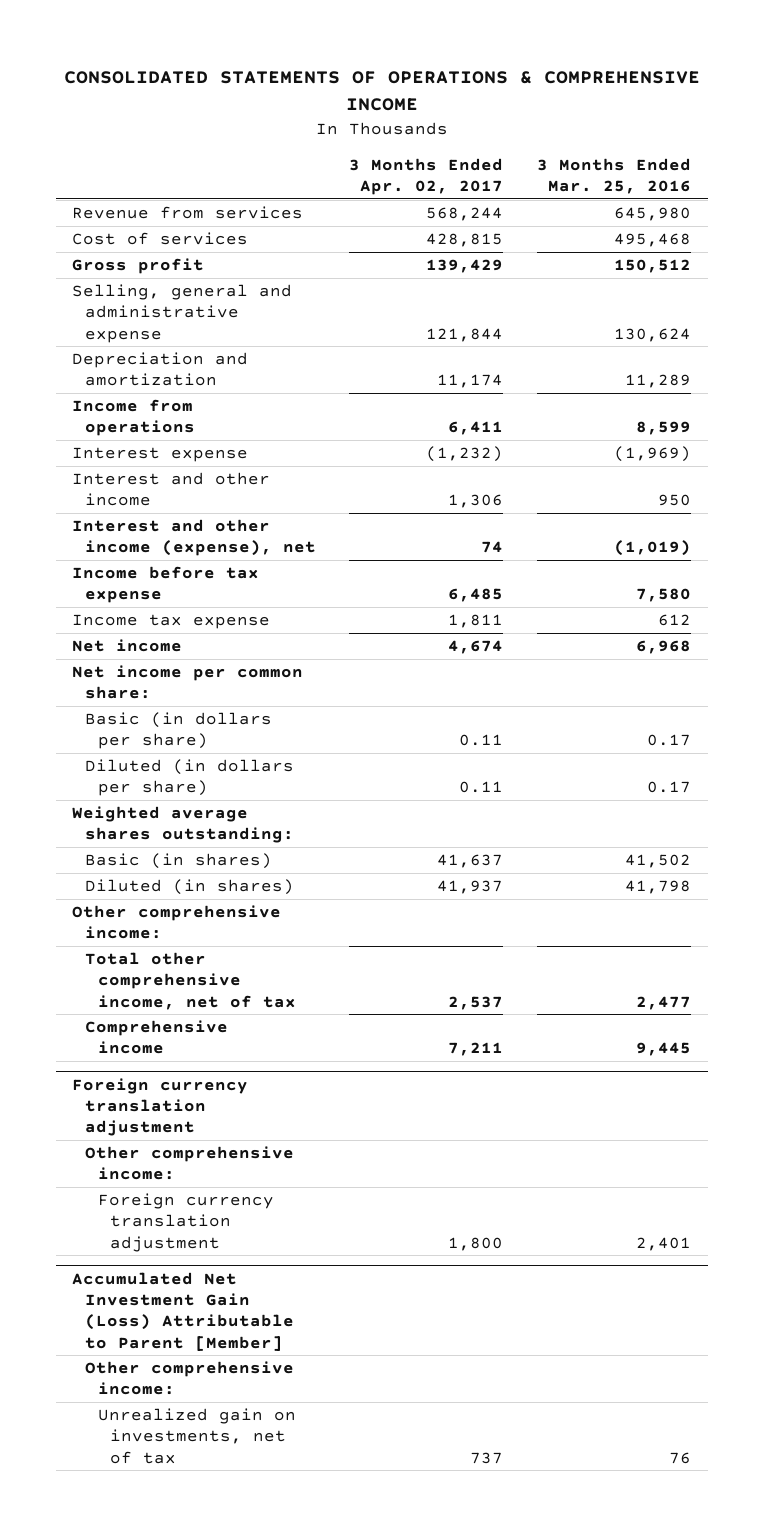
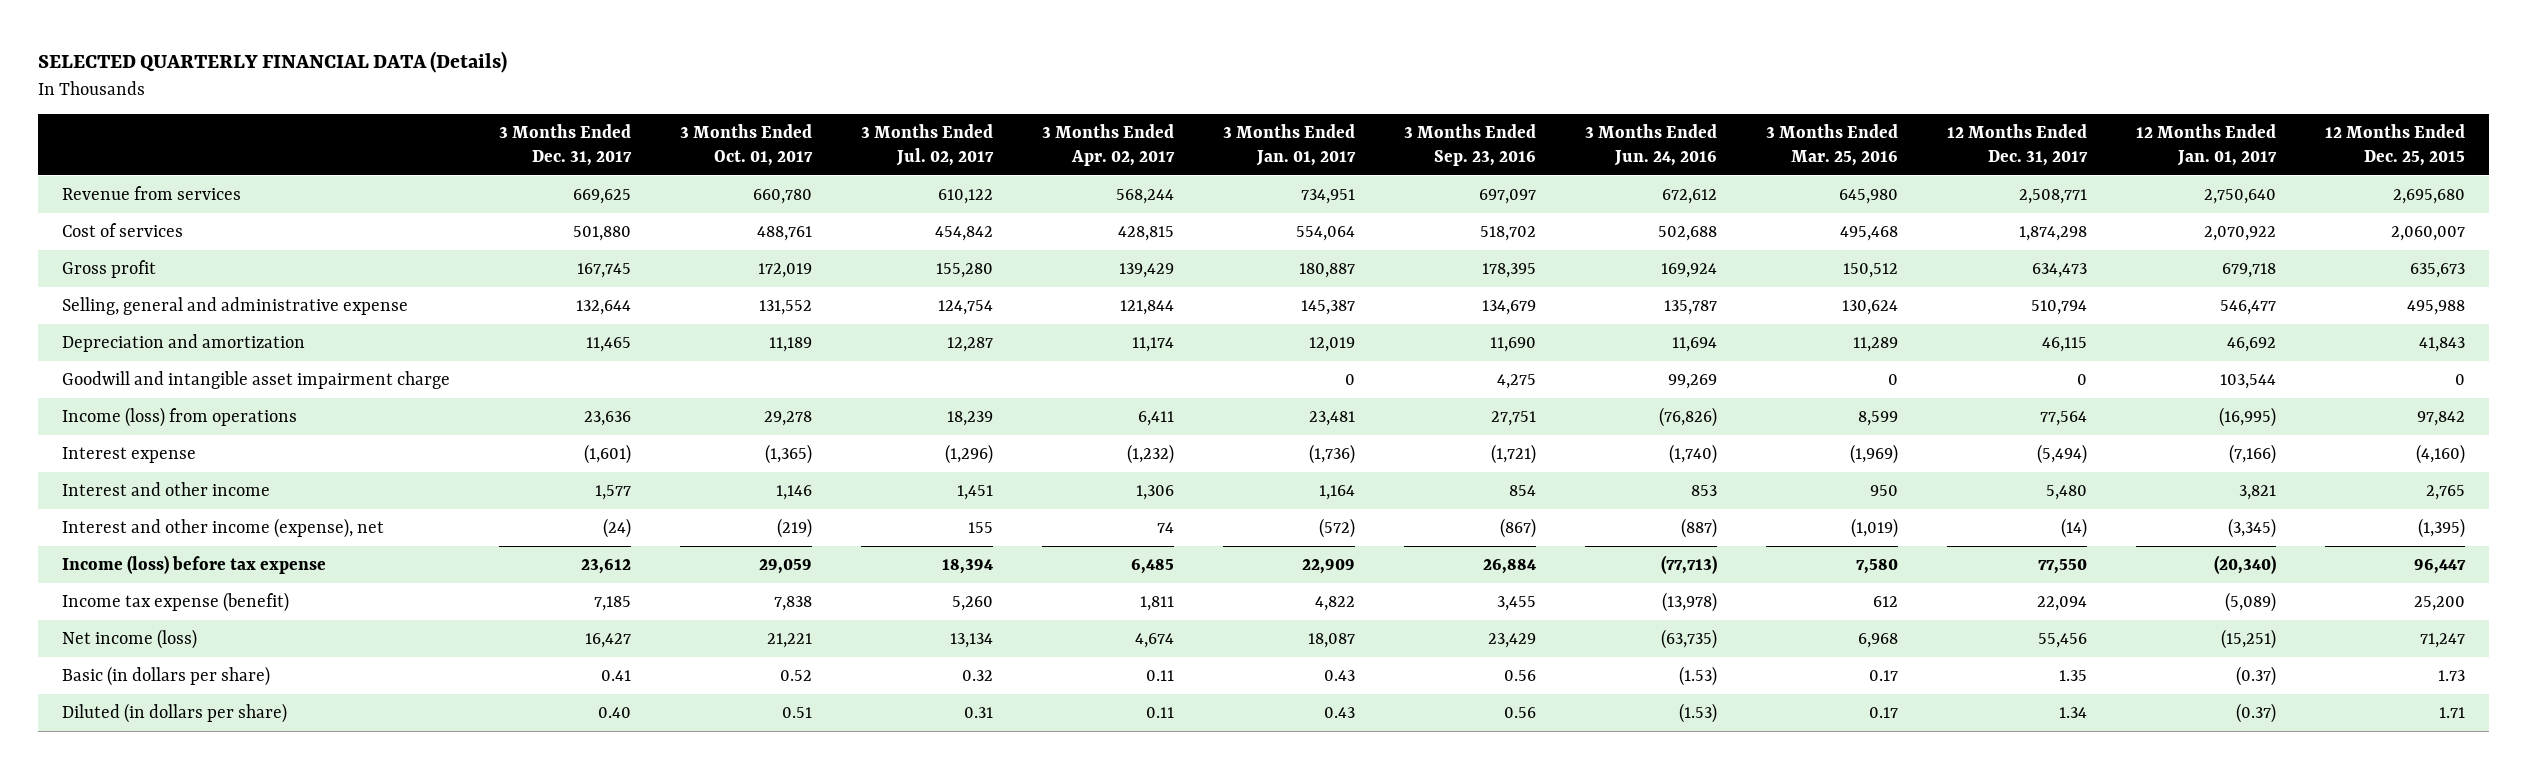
[63,70,700,112] CONSOLIDATED STATEMENTS OF OPERATIONS & COMPREHENSIVE INCOME -> [37,51,507,74] SELECTED QUARTERLY FINANCIAL DATA (Details)
none -> [499,124,633,166] 3 Months Ended Dec. 31, 2017
none -> [680,124,814,166] 3 Months Ended Oct. 01, 2017
none -> [861,124,995,166] 3 Months Ended Jul. 02, 2017
none -> [1222,124,1356,166] 3 Months Ended Jan. 01, 2017
none -> [1403,124,1536,166] 3 Months Ended Sep. 23, 2016
none -> [1584,124,1717,166] 3 Months Ended Jun. 24, 2016
none -> [1946,124,2088,166] 12 Months Ended Dec. 31, 2017
none -> [2135,124,2277,166] 12 Months Ended Jan. 01, 2017
none -> [2324,124,2465,166] 12 Months Ended Dec. 25, 2015
none -> [62,371,451,390] Goodwill and intangible asset impairment charge
[72,399,196,437] Income from operations -> [62,407,298,428] Income (loss) from operations
[72,665,304,700] Net income per common share: -> none
[72,566,260,604] Income before tax expense -> [62,555,327,575] Income (loss) before tax expense
[72,614,271,630] Income tax expense -> [62,592,290,613] Income tax expense (benefit)
[72,639,183,653] Net income -> [62,629,198,650] Net income (loss)
[72,806,295,844] Weighted average shares outstanding: -> none
[85,853,273,870] Basic (in shares) -> none
[85,879,295,896] Diluted (in shares) -> none
[72,905,282,940] Other comprehensive income: -> none
[85,952,296,1010] Total other comprehensive income, net of tax -> none
[85,1020,229,1055] Comprehensive income -> none
[72,1077,249,1137] Foreign currency translation adjustment -> none
[85,1146,295,1181] Other comprehensive income: -> none
[97,1193,274,1252] Foreign currency translation adjustment -> none
[72,1271,295,1351] Accumulated Net Investment Gain (Loss) Attributable to Parent [Member] -> none
[85,1361,295,1396] Other comprehensive income: -> none
[97,1408,296,1464] Unrealized gain on investments, net of tax -> none

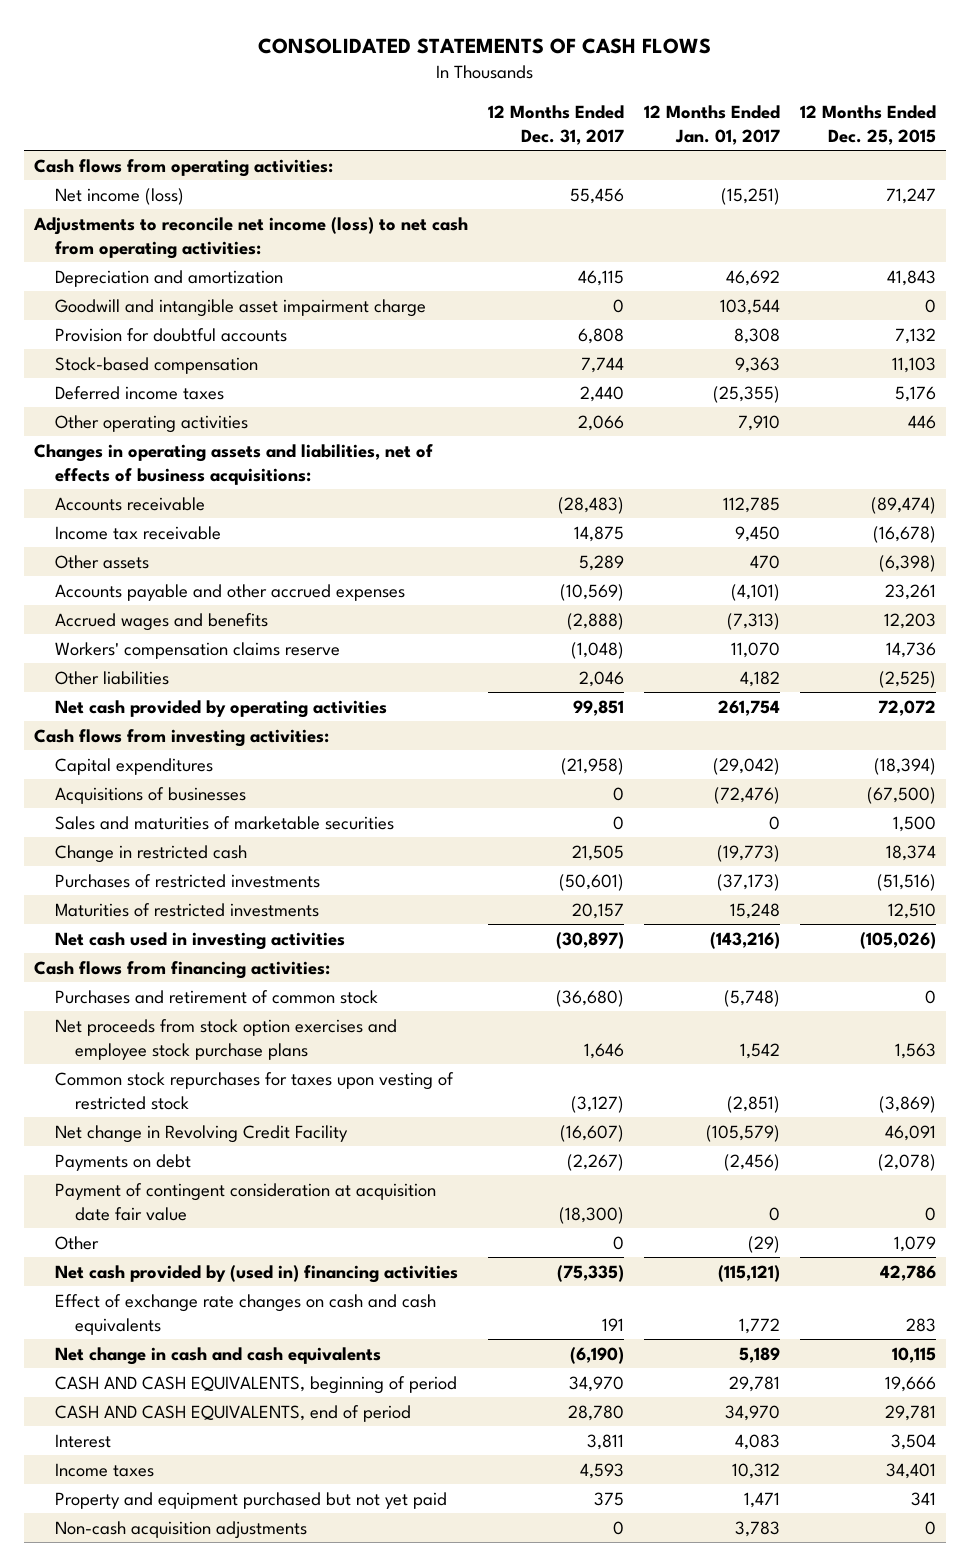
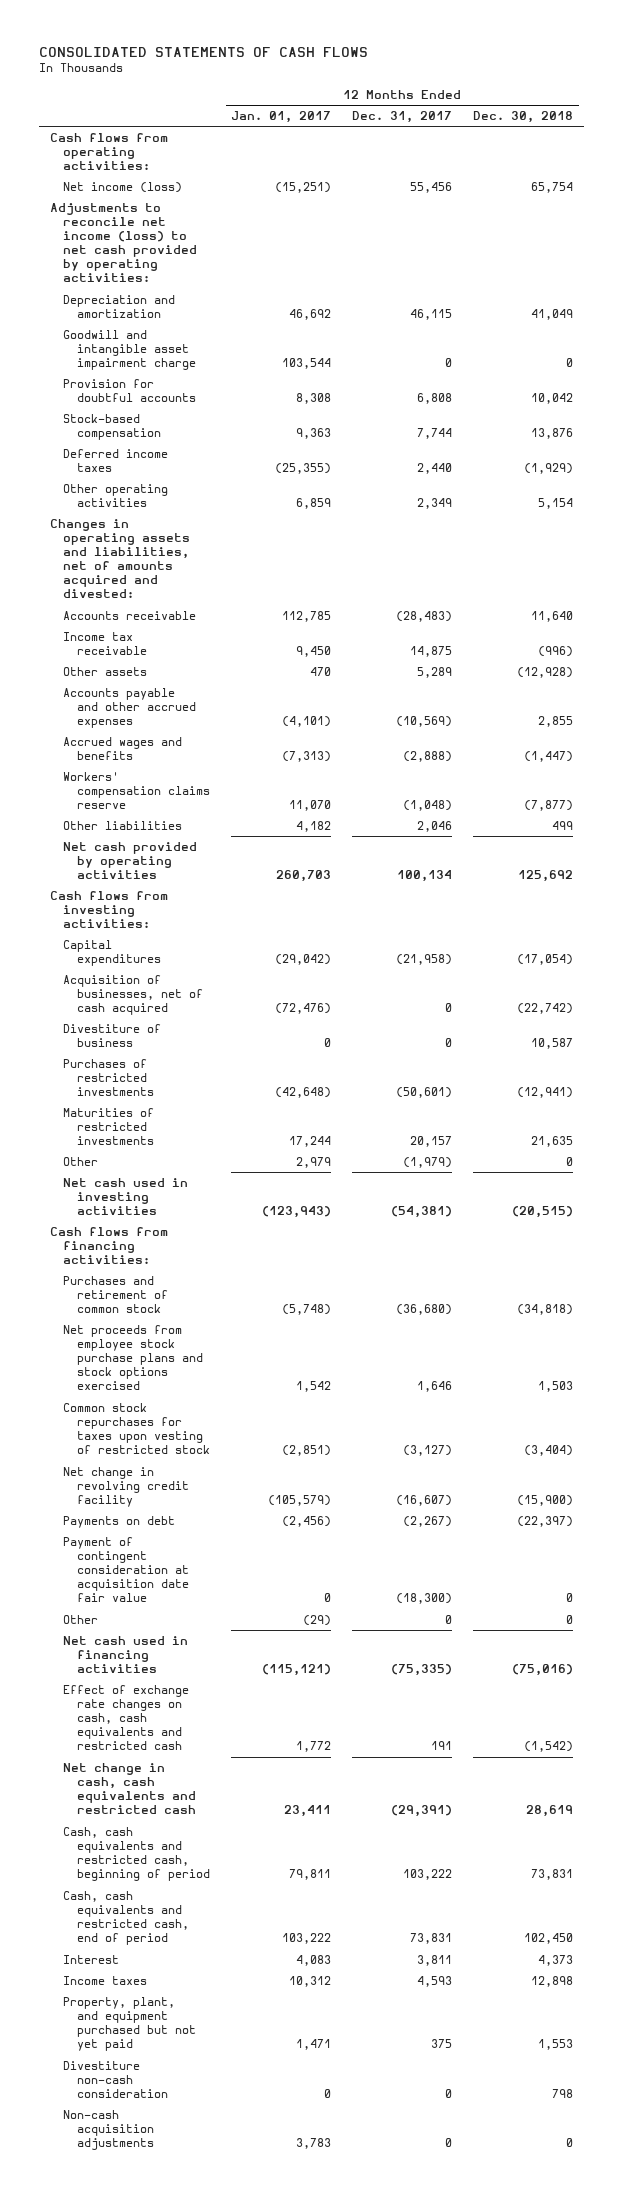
[799,104,936,145] 12 Months Ended Dec. 25, 2015 -> none
none -> [473,111,574,124] Dec. 30, 2018
[33,216,469,259] Adjustments to reconcile net income (loss) to net cash from operating activities: -> [49,203,198,283] Adjustments to reconcile net income (loss) to net cash provided by operating activities:
[578,414,625,431] 2,066 -> [417,498,453,510] 2,349
[738,414,781,431] 7,910 -> [295,498,331,510] 6,859
[34,443,434,485] Changes in operating assets and liabilities, net of effects of business acquisitions: -> [49,519,191,599] Changes in operating assets and liabilities, net of amounts acquired and divested:
[573,699,625,716] 99,851 -> [397,870,453,883] 100,134
[718,699,781,716] 261,754 -> [275,870,331,883] 260,703
[54,815,394,830] Sales and maturities of marketable securities -> none
[54,844,247,863] Change in restricted cash -> none
[54,786,246,804] Acquisitions of businesses -> [63,975,203,1016] Acquisition of businesses, net of cash acquired
none -> [63,1024,162,1048] Divestiture of business
[717,873,781,891] (37,173) -> [274,1087,331,1099] (42,648)
[730,902,781,919] 15,248 -> [288,1136,331,1148] 17,244
none -> [63,1157,99,1167] Other
[556,931,625,949] (30,897) -> [391,1206,453,1219] (54,381)
[710,931,781,949] (143,216) -> [261,1206,331,1219] (123,943)
[54,1018,397,1060] Net proceeds from stock option exercises and employee stock purchase plans -> [63,1325,203,1391] Net proceeds from employee stock purchase plans and stock options exercised
[54,1124,348,1143] Net change in Revolving Credit Facility -> [63,1467,189,1508] Net change in revolving credit facility
[54,1264,458,1283] Net cash provided by (used in) financing activities -> [63,1636,189,1674] Net cash used in financing activities
[54,1293,436,1335] Effect of exchange rate changes on cash and cash equivalents -> [63,1685,190,1751] Effect of exchange rate changes on cash, cash equivalents and restricted cash
[54,1346,381,1365] Net change in cash and cash equivalents -> [63,1763,196,1815] Net change in cash, cash equivalents and restricted cash
[570,1346,625,1364] (6,190) -> [391,1805,453,1818] (29,391)
[739,1346,781,1363] 5,189 -> [283,1805,331,1818] 23,411
[54,1375,457,1394] CASH AND CASH EQUIVALENTS, beginning of period -> [63,1827,210,1882] Cash, cash equivalents and restricted cash, beginning of period
[569,1375,625,1392] 34,970 -> [403,1869,453,1881] 103,222
[729,1375,781,1392] 29,781 -> [288,1869,331,1881] 79,811
[54,1404,411,1422] CASH AND CASH EQUIVALENTS, end of period -> [63,1891,189,1946] Cash, cash equivalents and restricted cash, end of period
[568,1404,625,1421] 28,780 -> [410,1933,453,1945] 73,831
[725,1404,781,1421] 34,970 -> [281,1933,331,1945] 103,222
[54,1491,447,1509] Property and equipment purchased but not yet paid -> [63,1997,196,2052] Property, plant, and equipment purchased but not yet paid
none -> [63,2061,168,2099] Divestiture non-cash consideration

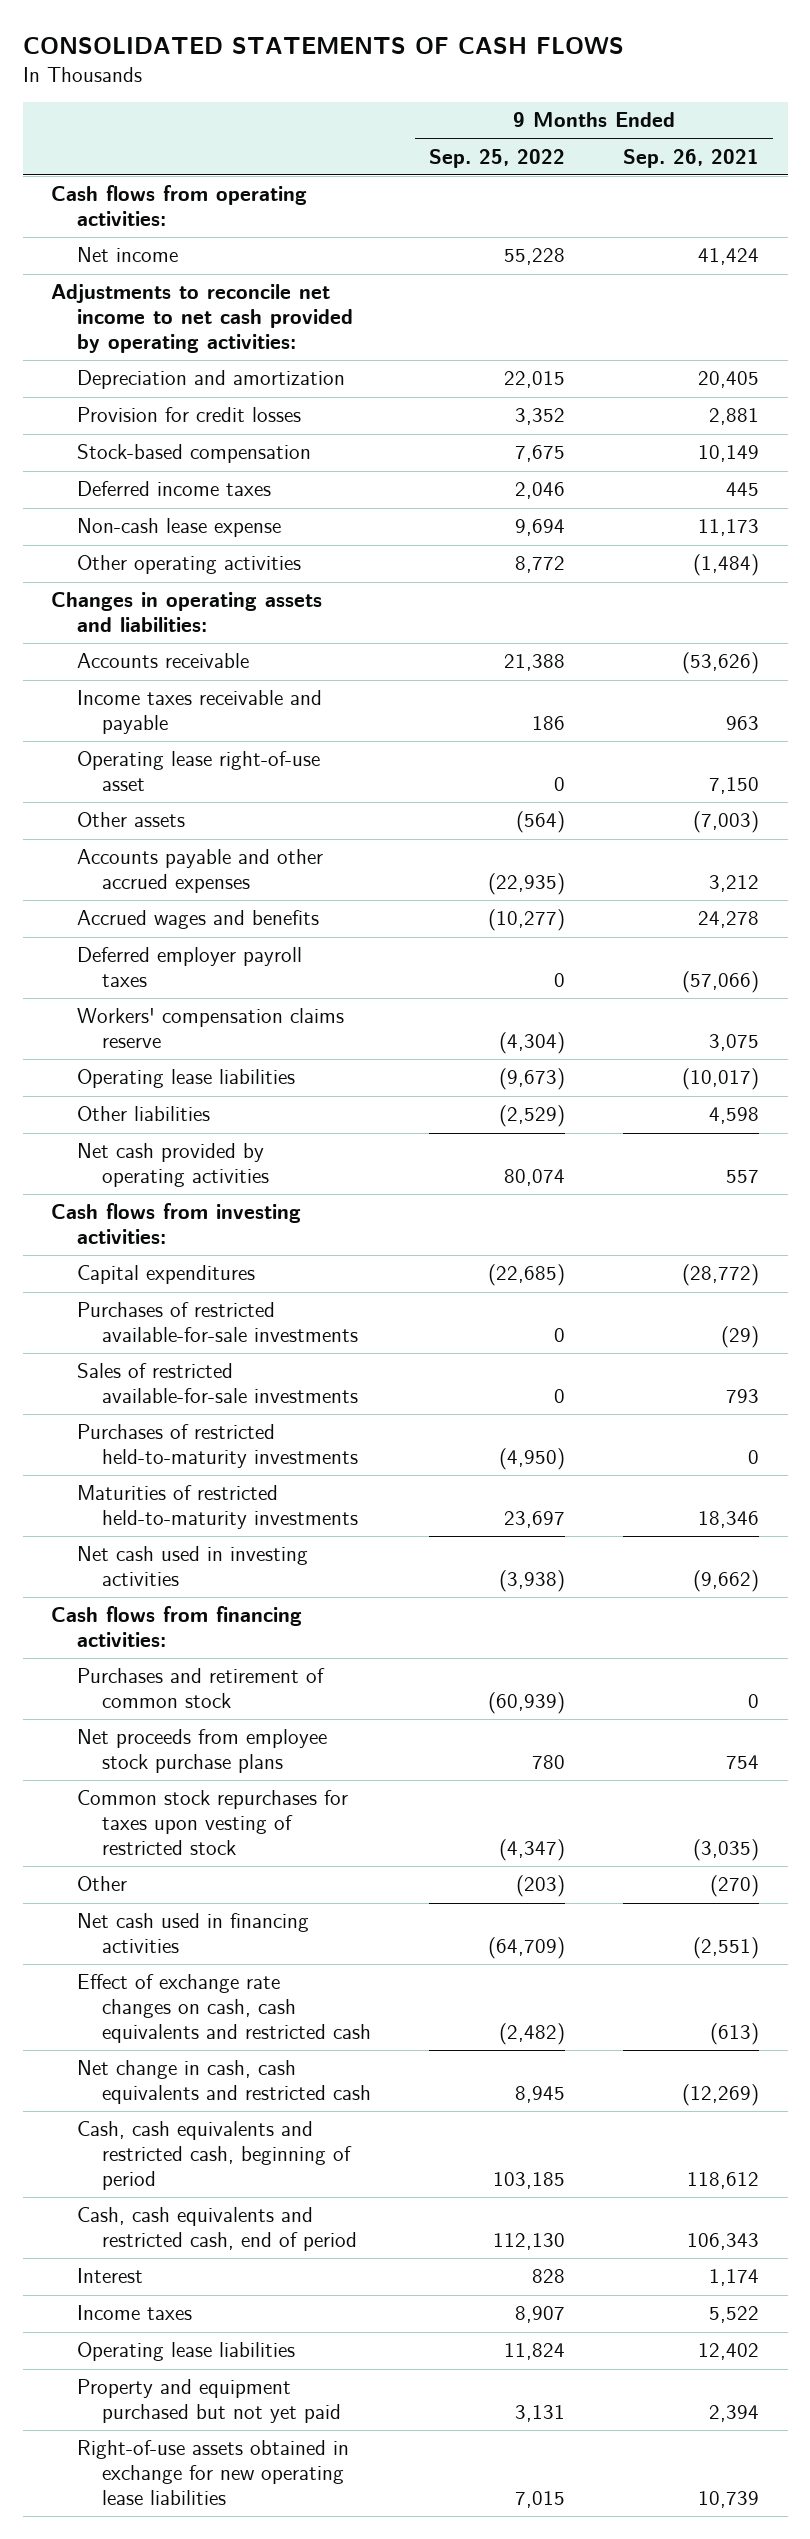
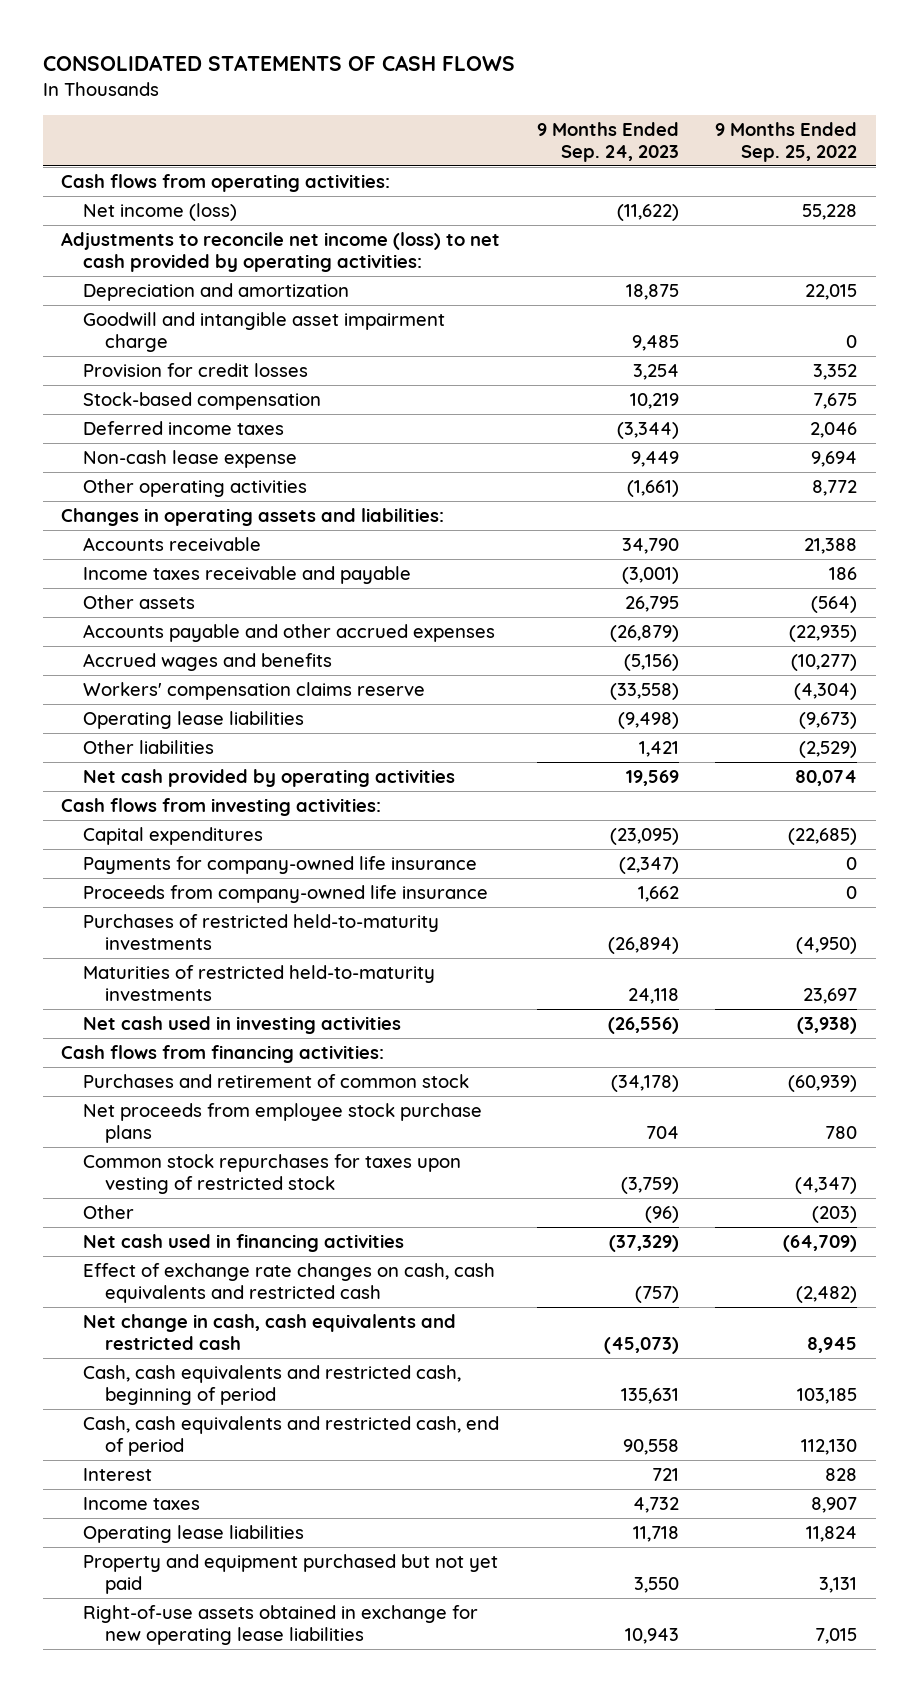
[623,148,760,168] Sep. 26, 2021 -> none
none -> [536,121,679,162] 9 Months Ended Sep. 24, 2023
[76,247,178,263] Net income -> [82,203,237,222] Net income (loss)
[51,284,353,354] Adjustments to reconcile net income to net cash provided by operating activities: -> [61,232,501,273] Adjustments to reconcile net income (loss) to net cash provided by operating activities:
none -> [82,312,445,353] Goodwill and intangible asset impairment charge
[76,751,320,792] Operating lease right-of-use asset -> none
[76,947,302,988] Deferred employer payroll taxes -> none
[76,1302,359,1343] Purchases of restricted available-for-sale investments -> none
[76,1363,359,1404] Sales of restricted available-for-sale investments -> none
none -> [82,856,477,875] Payments for company-owned life insurance
none -> [82,885,488,904] Proceeds from company-owned life insurance

